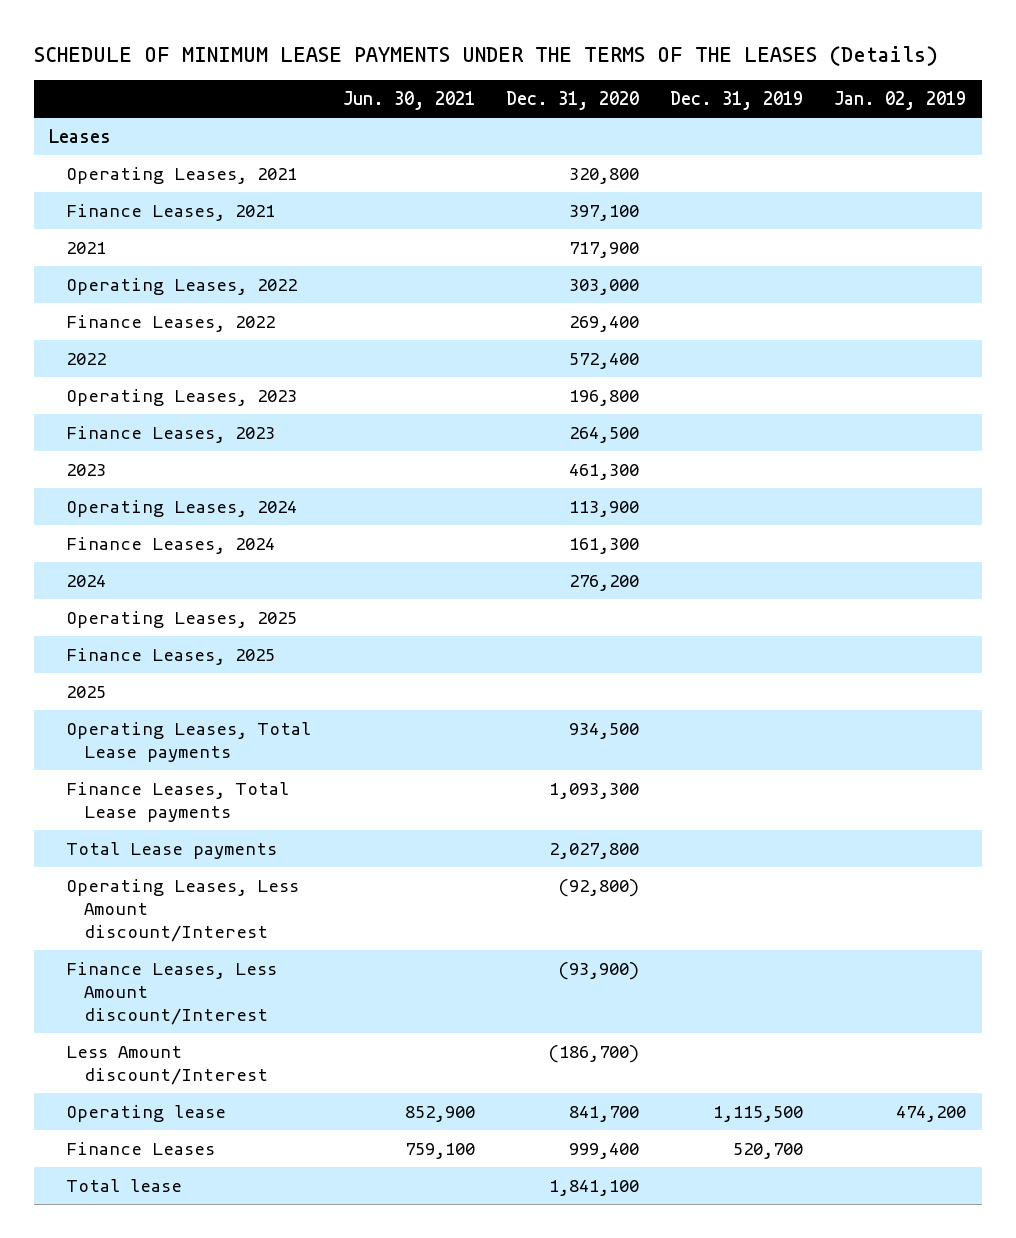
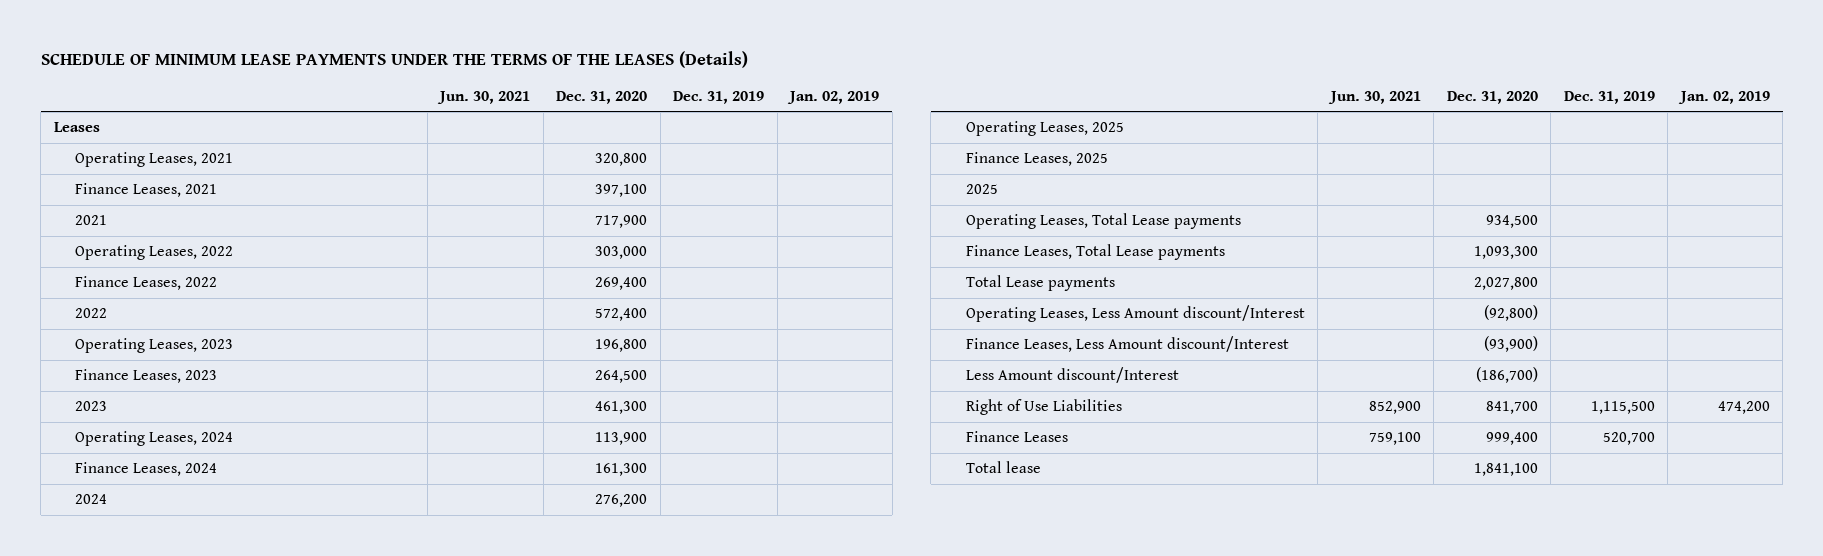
[66,1104,227,1122] Operating lease -> [965,399,1122,416] Right of Use Liabilities

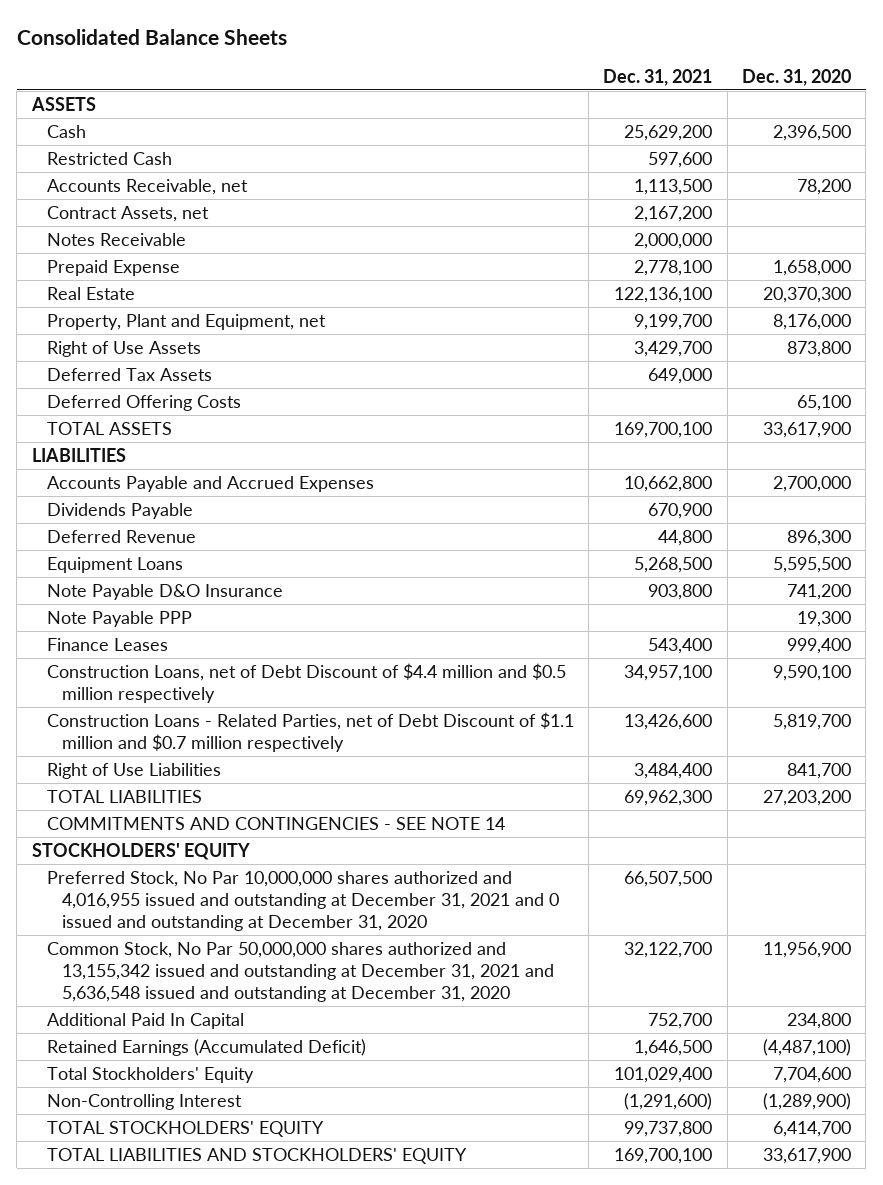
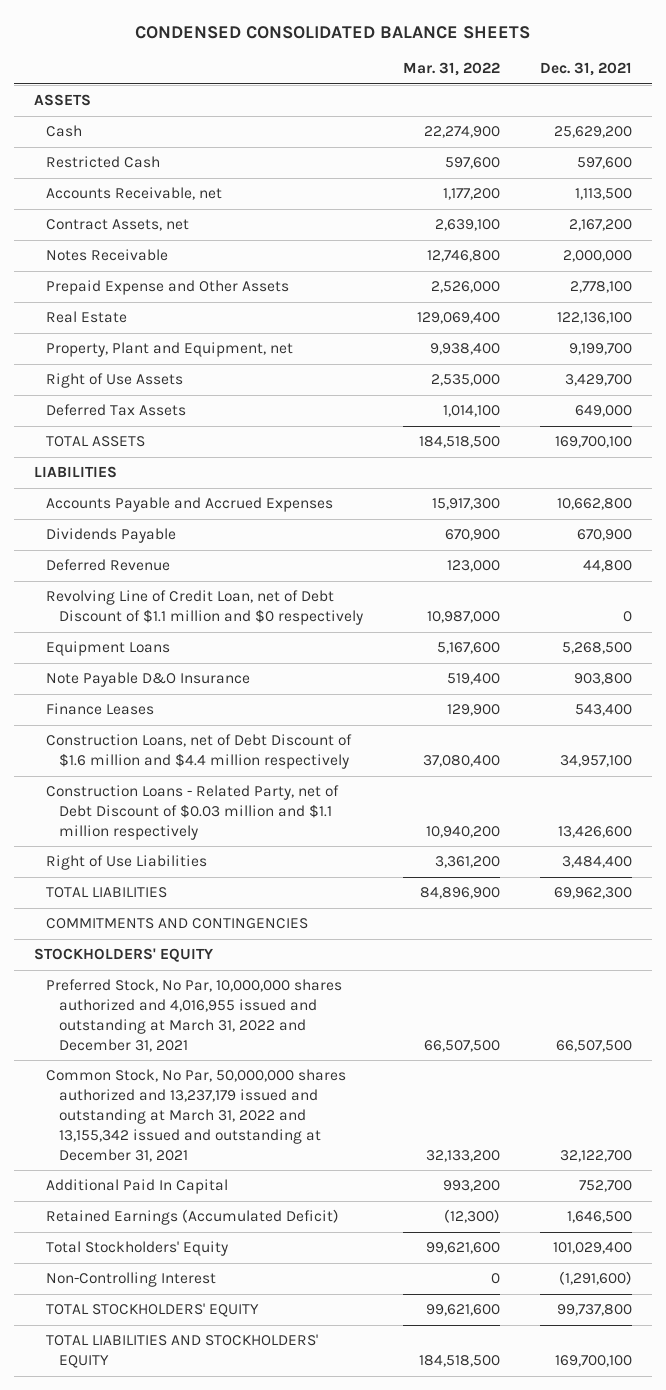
[16,28,287,45] Consolidated Balance Sheets -> [134,25,530,39] CONDENSED CONSOLIDATED BALANCE SHEETS
[742,68,852,86] Dec. 31, 2020 -> none
none -> [403,62,501,77] Mar. 31, 2022
[46,260,180,277] Prepaid Expense -> [46,280,290,296] Prepaid Expense and Other Assets
[46,395,241,412] Deferred Offering Costs -> none
none -> [46,590,364,626] Revolving Line of Credit Loan, net of Debt Discount of $1.1 million and $0 respectively
[46,611,192,628] Note Payable PPP -> none
[46,663,566,704] Construction Loans, net of Debt Discount of $4.4 million and $0.5 million respectively -> [46,734,353,770] Construction Loans, net of Debt Discount of $1.6 million and $4.4 million respectively
[46,712,574,753] Construction Loans - Related Parties, net of Debt Discount of $1.1 million and $0.7 million respectively -> [46,785,340,840] Construction Loans - Related Party, net of Debt Discount of $0.03 million and $1.1 million respectively
[46,817,505,831] COMMITMENTS AND CONTINGENCIES - SEE NOTE 14 -> [46,918,309,930] COMMITMENTS AND CONTINGENCIES
[46,871,560,932] Preferred Stock, No Par 10,000,000 shares authorized and 4,016,955 issued and outstanding at December 31, 2021 and 0 issued and outstanding at December 31, 2020 -> [46,979,343,1052] Preferred Stock, No Par, 10,000,000 shares authorized and 4,016,955 issued and outstanding at March 31, 2022 and December 31, 2021
[46,942,555,1003] Common Stock, No Par 50,000,000 shares authorized and 13,155,342 issued and outstanding at December 31, 2021 and 5,636,548 issued and outstanding at December 31, 2020 -> [46,1069,347,1162] Common Stock, No Par, 50,000,000 shares authorized and 13,237,179 issued and outstanding at March 31, 2022 and 13,155,342 issued and outstanding at December 31, 2021

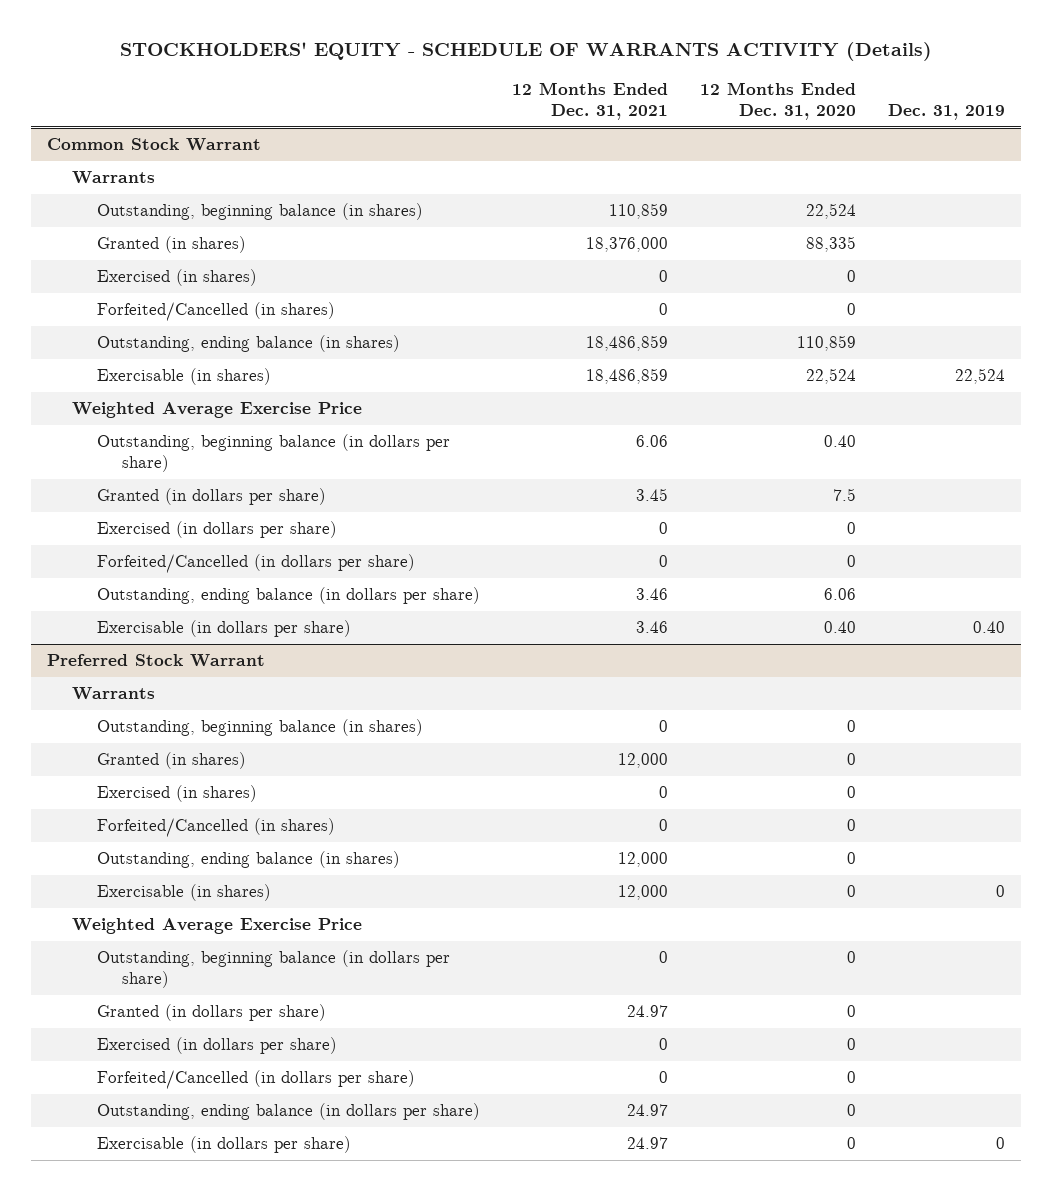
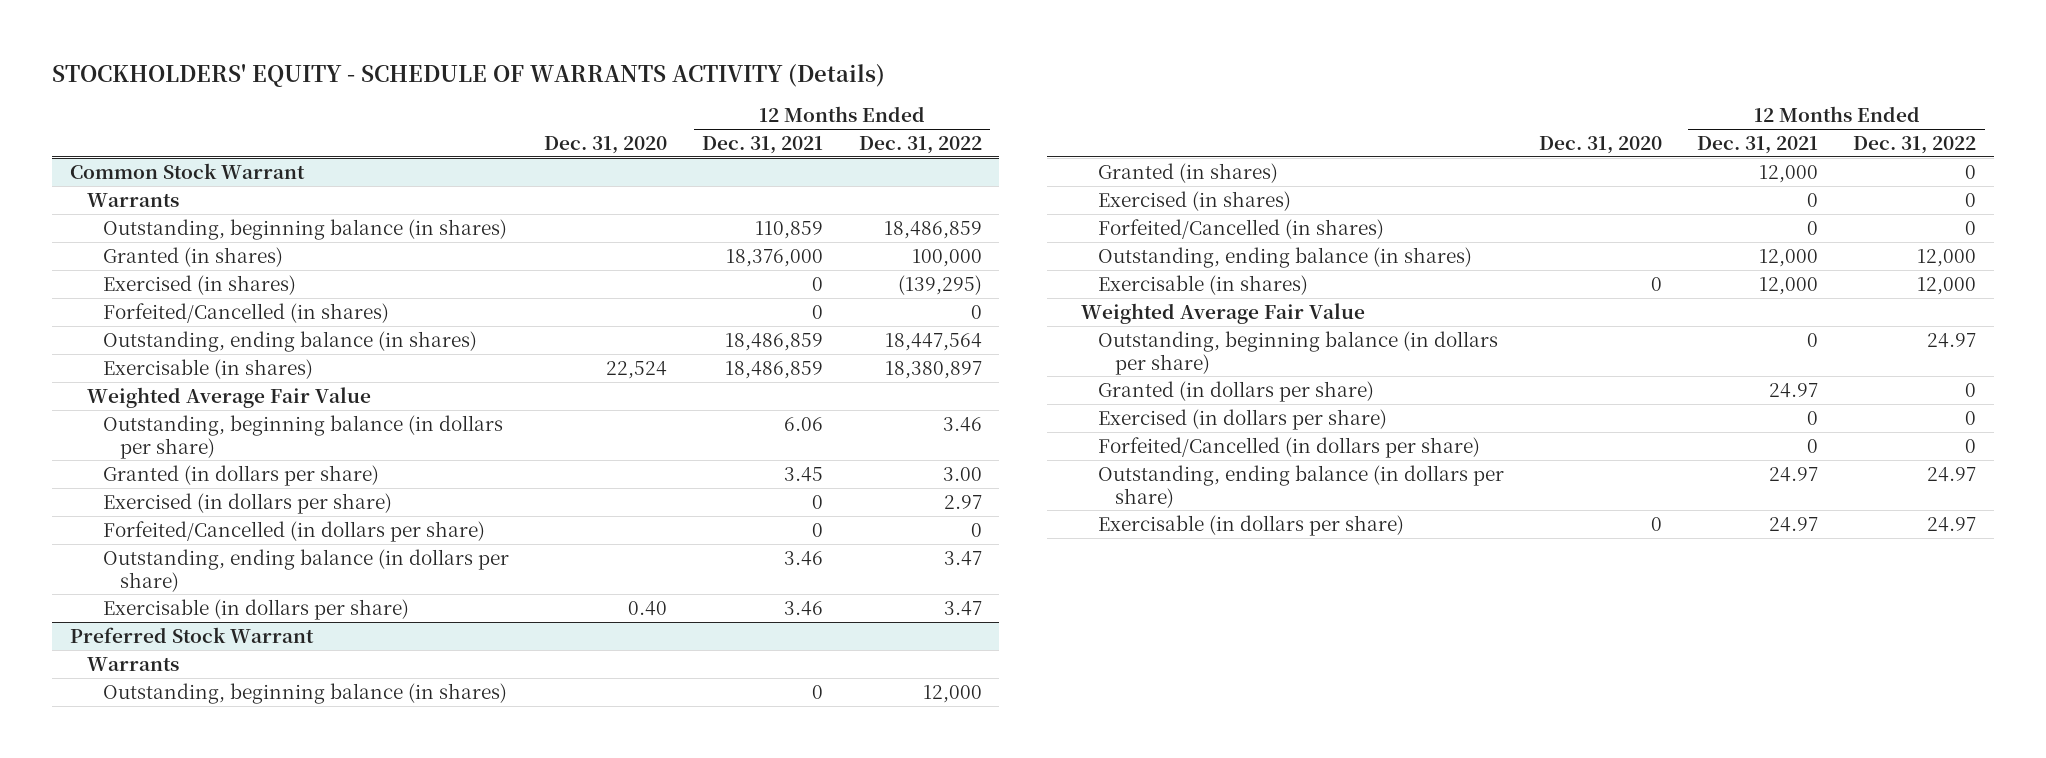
[699,81,856,120] 12 Months Ended Dec. 31, 2020 -> none
[887,103,1005,120] Dec. 31, 2019 -> none
none -> [544,135,668,154] Dec. 31, 2020
none -> [858,135,982,154] Dec. 31, 2022
[72,401,363,418] Weighted Average Exercise Price -> [86,386,371,408] Weighted Average Fair Value
[72,917,363,934] Weighted Average Exercise Price -> [1081,302,1366,324] Weighted Average Fair Value

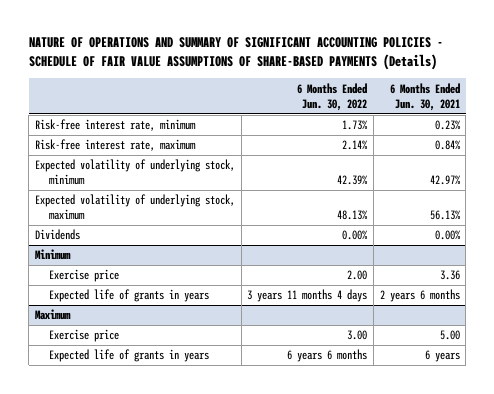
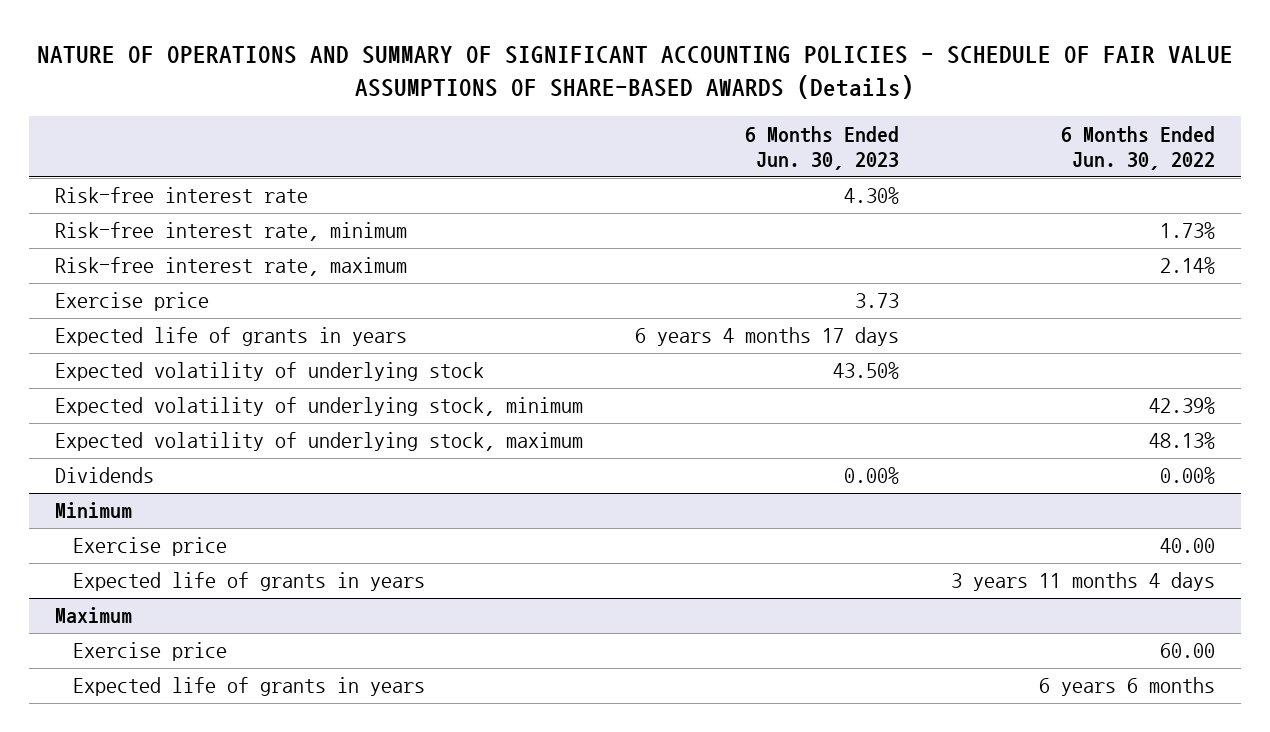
[28,37,443,71] NATURE OF OPERATIONS AND SUMMARY OF SIGNIFICANT ACCOUNTING POLICIES - SCHEDULE OF FAIR VALUE ASSUMPTIONS OF SHARE-BASED PAYMENTS (Details) -> [36,45,1233,99] NATURE OF OPERATIONS AND SUMMARY OF SIGNIFICANT ACCOUNTING POLICIES - SCHEDULE OF FAIR VALUE ASSUMPTIONS OF SHARE-BASED AWARDS (Details)
[389,82,460,111] 6 Months Ended Jun. 30, 2021 -> none
none -> [744,125,899,171] 6 Months Ended Jun. 30, 2023
none -> [54,187,308,204] Risk-free interest rate
none -> [54,292,209,312] Exercise price
none -> [54,327,407,347] Expected life of grants in years
none -> [54,362,484,382] Expected volatility of underlying stock
[347,270,368,281] 2.00 -> [1160,538,1216,554] 40.00
[347,330,368,341] 3.00 -> [1160,643,1216,659] 60.00

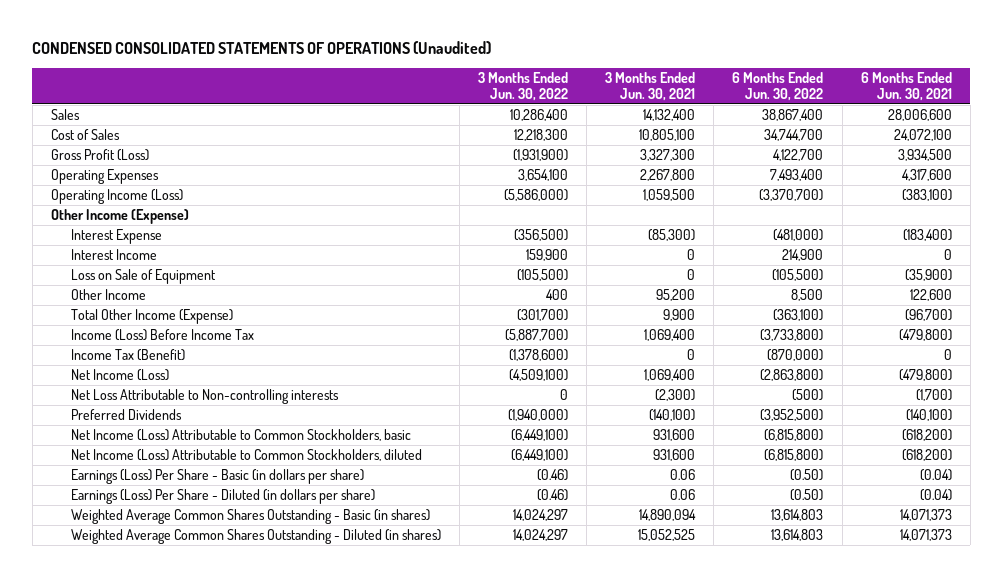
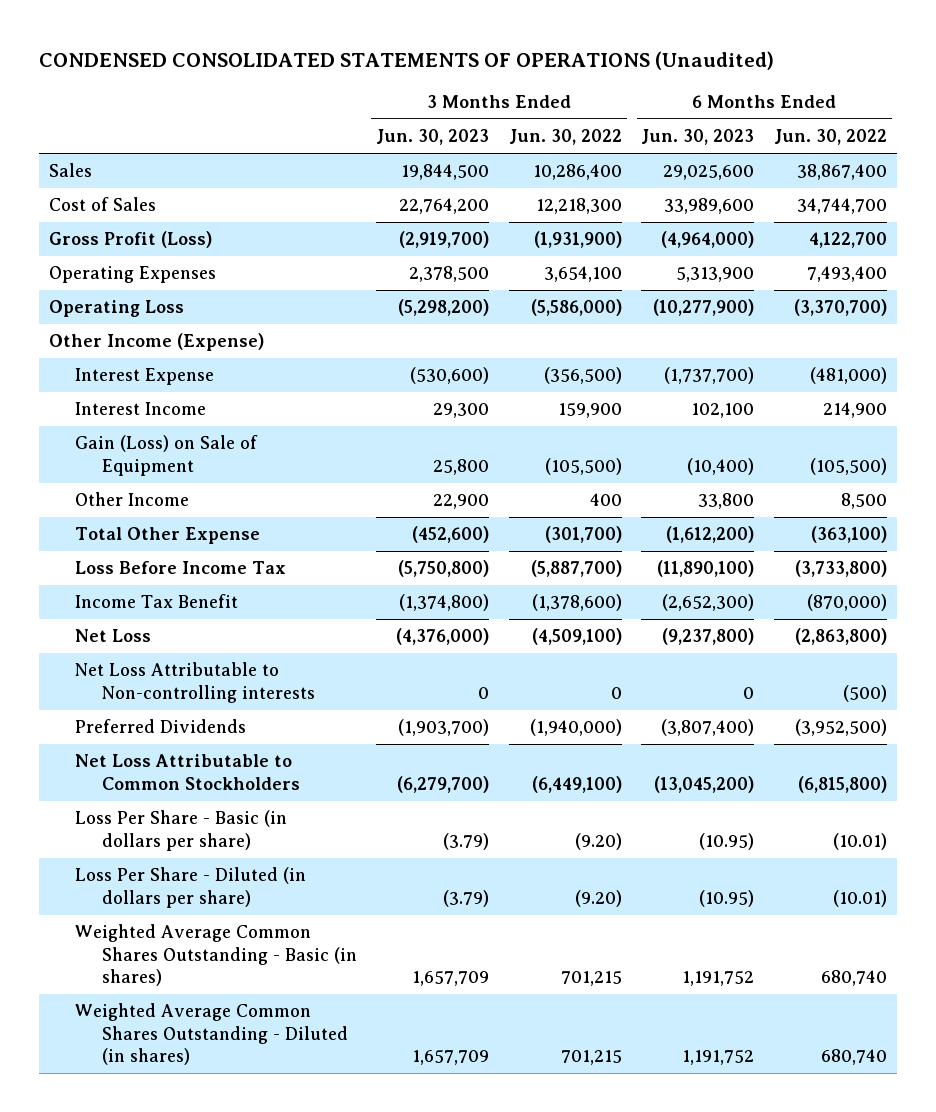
[605,71,696,102] 3 Months Ended Jun. 30, 2021 -> none
[860,71,952,102] 6 Months Ended Jun. 30, 2021 -> none
none -> [376,129,490,146] Jun. 30, 2023
none -> [641,129,755,146] Jun. 30, 2023
[50,188,183,204] Operating Income (Loss) -> [48,300,184,318] Operating Loss
[70,268,216,284] Loss on Sale of Equipment -> [75,435,259,476] Gain (Loss) on Sale of Equipment
[70,308,233,324] Total Other Income (Expense) -> [75,527,261,545] Total Other Expense
[70,328,254,341] Income (Loss) Before Income Tax -> [75,561,287,575] Loss Before Income Tax
[70,348,185,361] Income Tax (Benefit) -> [75,594,239,609] Income Tax Benefit
[70,368,169,381] Net Income (Loss) -> [75,629,152,643] Net Loss
[70,448,422,461] Net Income (Loss) Attributable to Common Stockholders, diluted -> none
[70,428,411,441] Net Income (Loss) Attributable to Common Stockholders, basic -> [75,754,300,790] Net Loss Attributable to Common Stockholders
[70,468,364,484] Earnings (Loss) Per Share - Basic (in dollars per share) -> [75,810,288,851] Loss Per Share - Basic (in dollars per share)
[536,468,568,481] (0.46) -> [574,832,622,850] (9.20)
[790,468,824,481] (0.50) -> [833,832,888,850] (10.01)
[70,488,375,504] Earnings (Loss) Per Share - Diluted (in dollars per share) -> [75,867,307,908] Loss Per Share - Diluted (in dollars per share)
[536,488,568,501] (0.46) -> [574,889,622,907] (9.20)
[790,488,824,501] (0.50) -> [833,889,888,907] (10.01)
[512,508,568,521] 14,024,297 -> [560,971,622,987] 701,215
[771,508,824,521] 13,614,803 -> [821,970,888,987] 680,740
[512,528,568,541] 14,024,297 -> [560,1050,622,1066] 701,215
[771,528,824,541] 13,614,803 -> [821,1049,888,1066] 680,740

